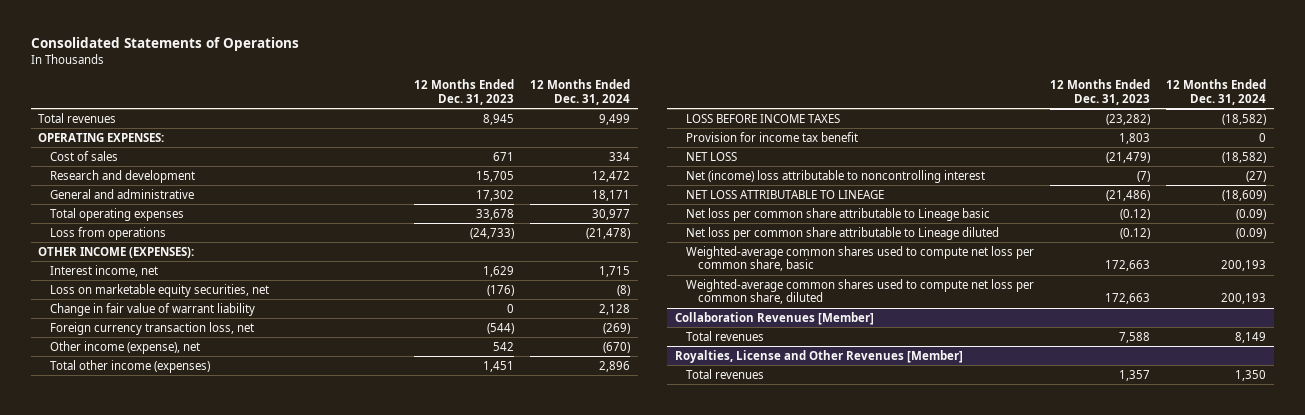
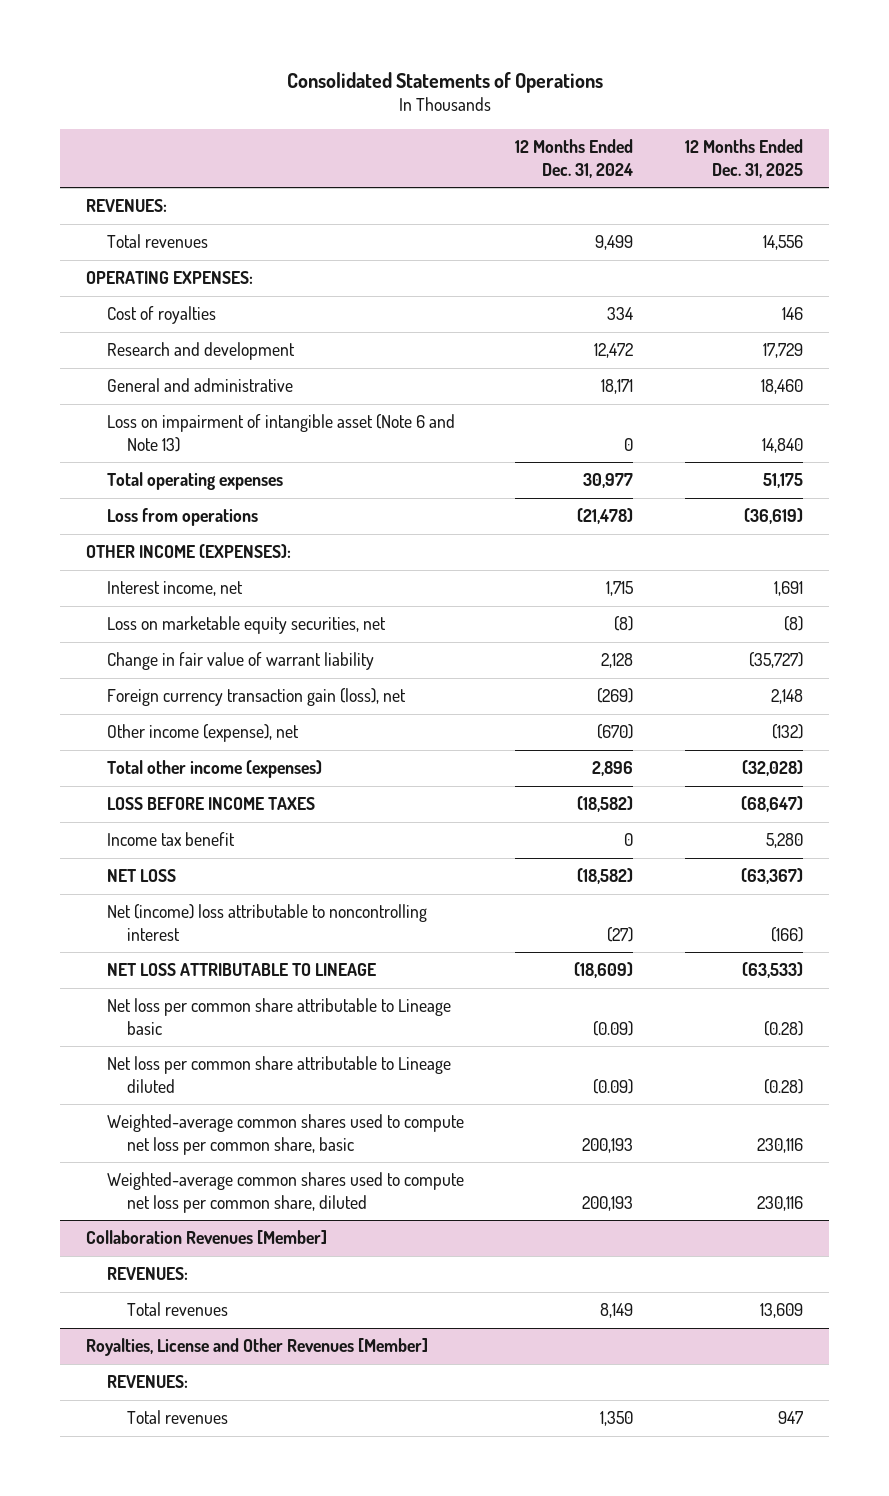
[414,79,515,105] 12 Months Ended Dec. 31, 2023 -> none
none -> [684,139,803,178] 12 Months Ended Dec. 31, 2025
none -> [86,199,168,213] REVENUES:
[50,150,119,161] Cost of sales -> [106,306,216,325] Cost of royalties
none -> [106,414,455,452] Loss on impairment of intangible asset (Note 6 and Note 13)
[50,321,255,335] Foreign currency transaction loss, net -> [106,688,406,707] Foreign currency transaction gain (loss), net
[686,131,859,142] Provision for income tax benefit -> [106,832,235,847] Income tax benefit
none -> [106,1267,188,1281] REVENUES:
none -> [106,1375,188,1389] REVENUES:

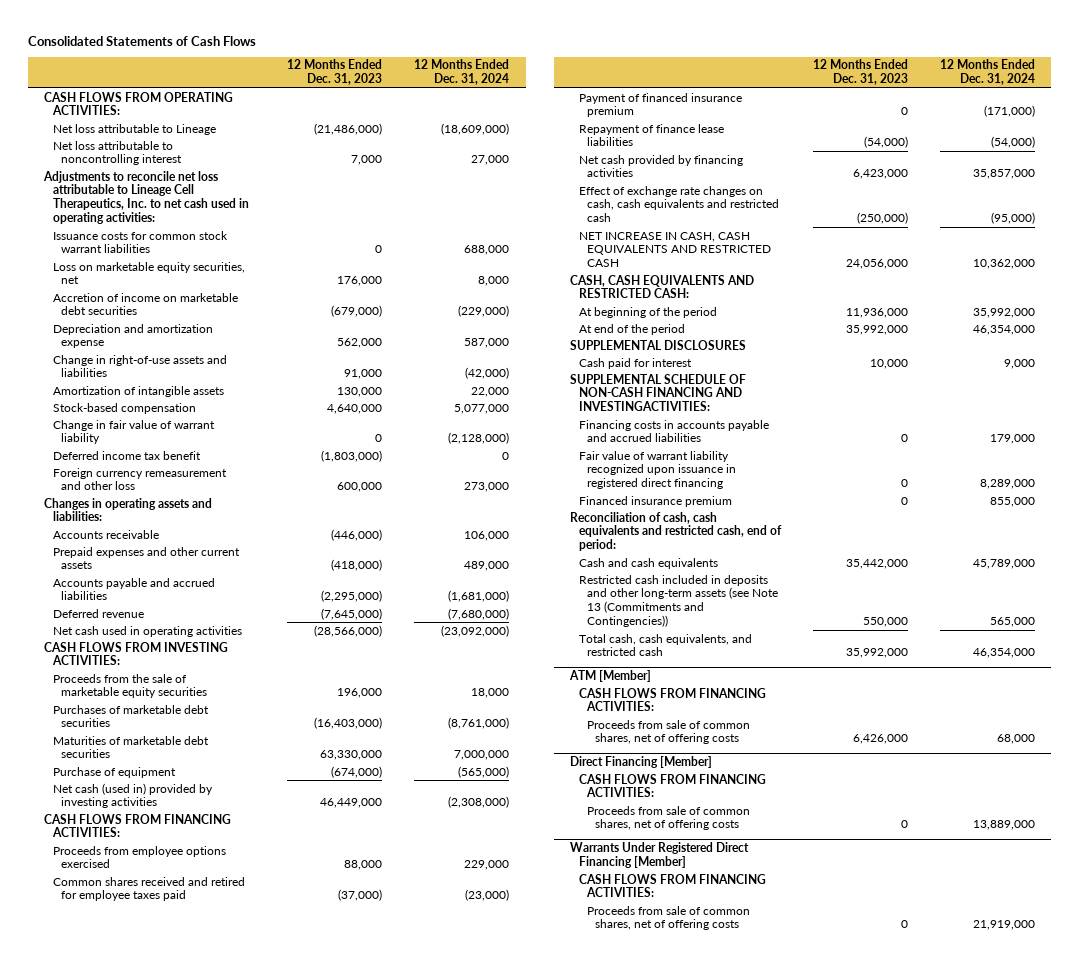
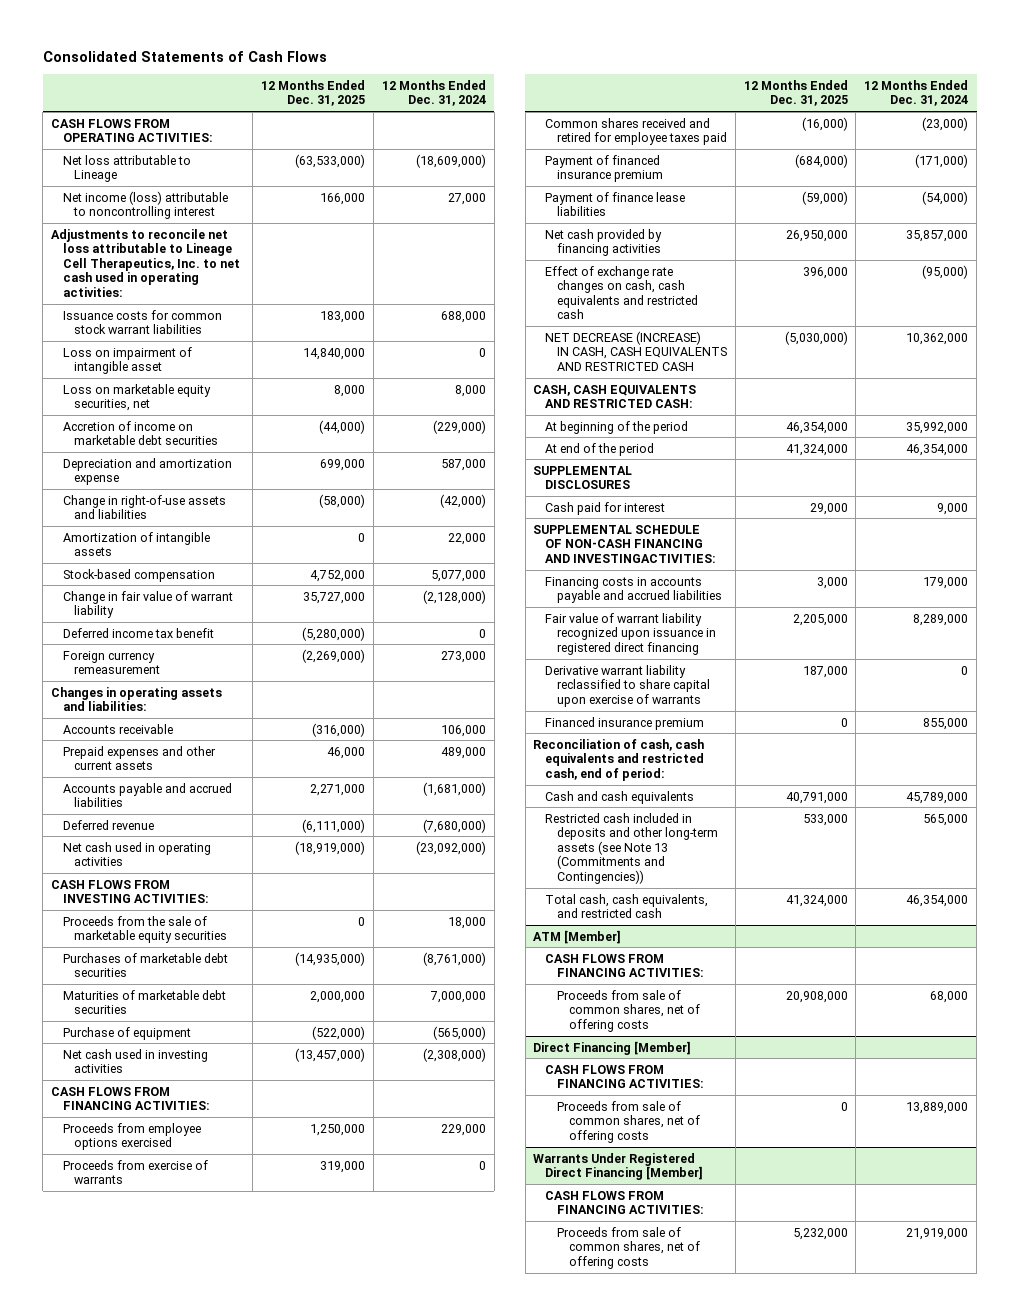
[287,59,383,86] 12 Months Ended Dec. 31, 2023 -> none
none -> [260,79,365,107] 12 Months Ended Dec. 31, 2025
[52,140,183,166] Net loss attributable to noncontrolling interest -> [62,190,228,220] Net income (loss) attributable to noncontrolling interest
none -> [62,346,192,375] Loss on impairment of intangible asset
[52,467,227,491] Foreign currency remeasurement and other loss -> [62,650,161,675] Foreign currency remeasurement
[52,782,213,809] Net cash (used in) provided by investing activities -> [62,1048,208,1074] Net cash used in investing activities
none -> [62,1159,208,1185] Proceeds from exercise of warrants
[578,123,724,147] Repayment of finance lease liabilities -> [545,191,686,217] Payment of finance lease liabilities
[578,231,771,268] NET INCREASE IN CASH, CASH EQUIVALENTS AND RESTRICTED CASH -> [545,330,727,371] NET DECREASE (INCREASE) IN CASH, CASH EQUIVALENTS AND RESTRICTED CASH
none -> [545,664,710,707] Derivative warrant liability reclassified to share capital upon exercise of warrants

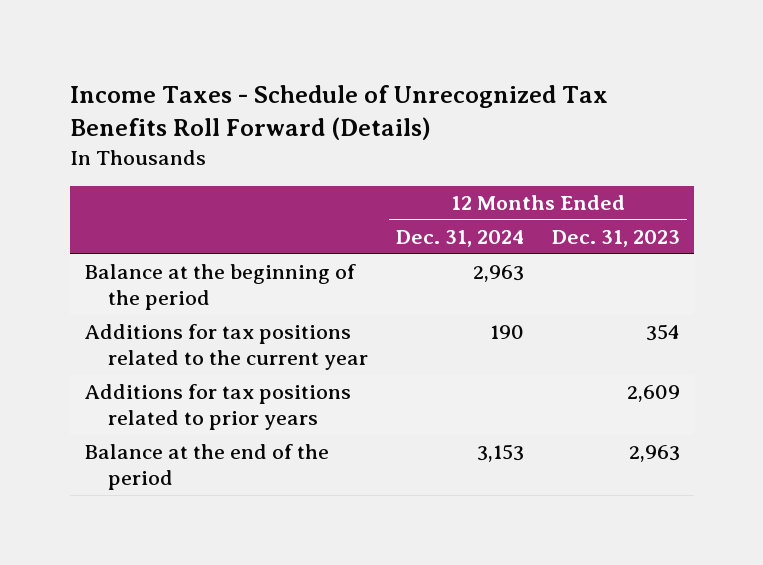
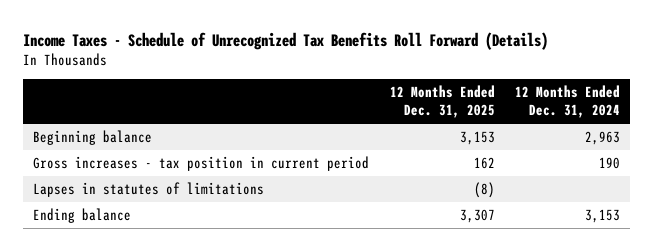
[551,230,680,248] Dec. 31, 2023 -> none
none -> [389,85,495,119] 12 Months Ended Dec. 31, 2025
[83,384,351,431] Additions for tax positions related to prior years -> none
[83,264,356,311] Balance at the beginning of the period -> [33,130,153,146] Beginning balance
[83,324,368,371] Additions for tax positions related to the current year -> [33,156,370,172] Gross increases - tax position in current period
none -> [33,182,265,198] Lapses in statutes of limitations
[83,444,329,491] Balance at the end of the period -> [33,208,132,224] Ending balance

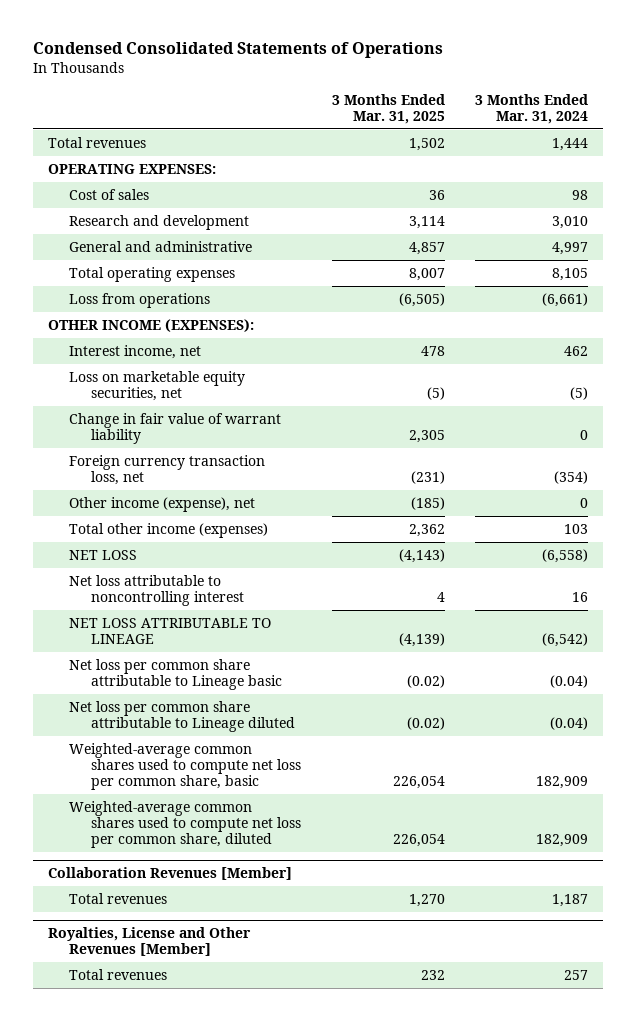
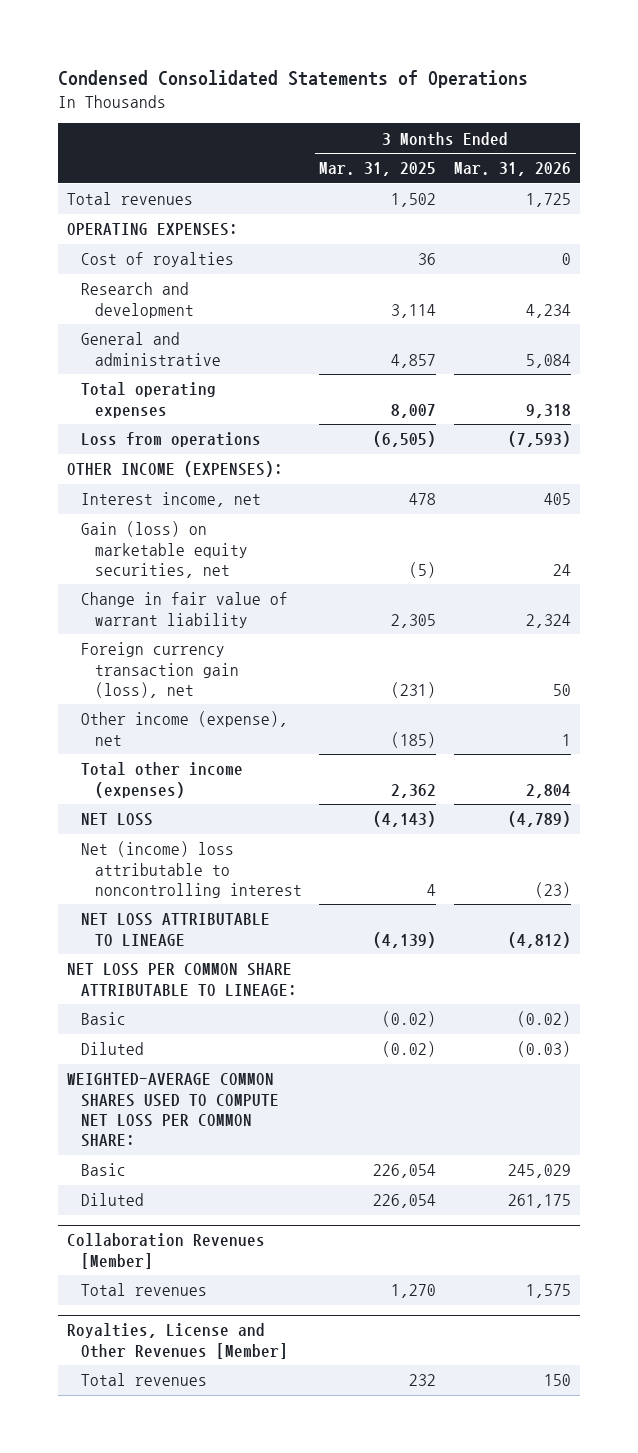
[474,93,588,124] 3 Months Ended Mar. 31, 2024 -> none
none -> [454,162,572,177] Mar. 31, 2026
[69,188,150,200] Cost of sales -> [80,252,234,268] Cost of royalties
[69,370,246,402] Loss on marketable equity securities, net -> [80,521,248,578] Gain (loss) on marketable equity securities, net
[69,454,266,486] Foreign currency transaction loss, net -> [80,642,239,698] Foreign currency transaction gain (loss), net
[69,574,245,607] Net loss attributable to noncontrolling interest -> [80,841,302,898] Net (income) loss attributable to noncontrolling interest
none -> [66,963,297,996] NET LOSS PER COMMON SHARE ATTRIBUTABLE TO LINEAGE:
[69,658,283,691] Net loss per common share attributable to Lineage basic -> [80,1012,126,1026] Basic
[69,700,296,733] Net loss per common share attributable to Lineage diluted -> [80,1042,144,1056] Diluted
none -> [66,1073,279,1148] WEIGHTED-AVERAGE COMMON SHARES USED TO COMPUTE NET LOSS PER COMMON SHARE:
[69,742,302,791] Weighted-average common shares used to compute net loss per common share, basic -> [80,1163,126,1177] Basic
[69,800,302,849] Weighted-average common shares used to compute net loss per common share, diluted -> [80,1193,144,1207] Diluted

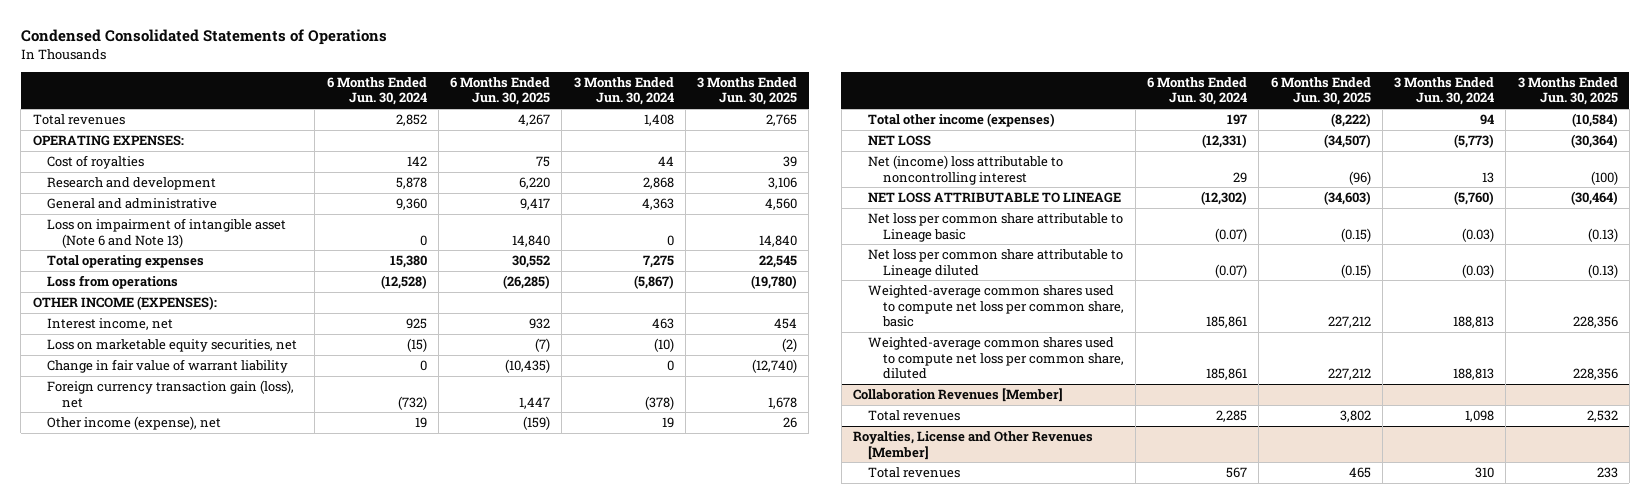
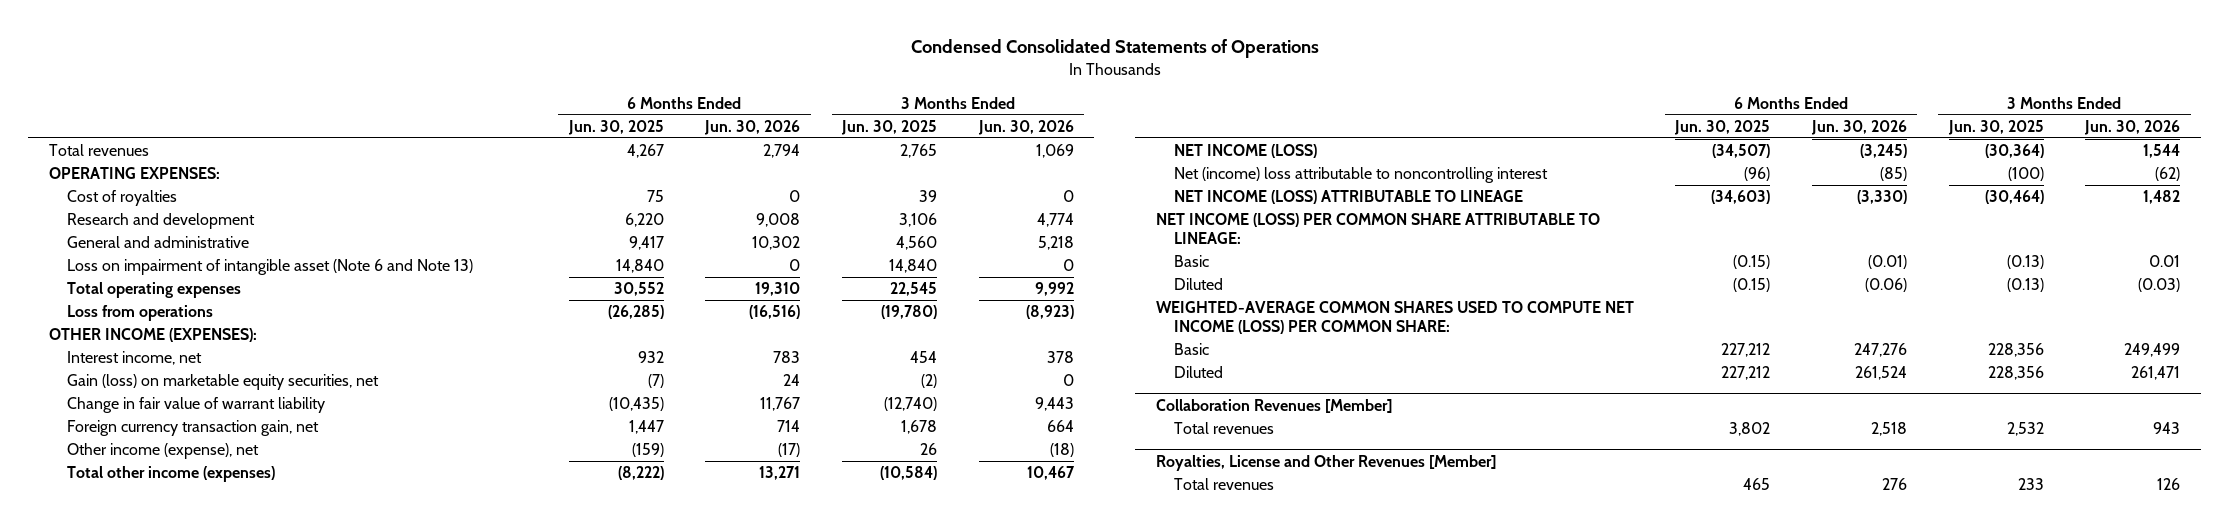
[326,76,427,106] 6 Months Ended Jun. 30, 2024 -> none
[573,76,674,106] 3 Months Ended Jun. 30, 2024 -> none
none -> [704,119,801,135] Jun. 30, 2026
none -> [977,119,1074,135] Jun. 30, 2026
[47,339,298,353] Loss on marketable equity securities, net -> [67,374,380,391] Gain (loss) on marketable equity securities, net
[47,380,295,408] Foreign currency transaction gain (loss), net -> [67,420,320,437] Foreign currency transaction gain, net
[867,135,931,147] NET LOSS -> [1173,144,1317,159] NET INCOME (LOSS)
[867,192,1121,204] NET LOSS ATTRIBUTABLE TO LINEAGE -> [1173,190,1523,205] NET INCOME (LOSS) ATTRIBUTABLE TO LINEAGE
none -> [1155,213,1600,245] NET INCOME (LOSS) PER COMMON SHARE ATTRIBUTABLE TO LINEAGE:
[867,213,1123,242] Net loss per common share attributable to Lineage basic -> [1173,255,1209,268] Basic
[867,249,1123,278] Net loss per common share attributable to Lineage diluted -> [1173,278,1223,291] Diluted
none -> [1155,301,1634,335] WEIGHTED-AVERAGE COMMON SHARES USED TO COMPUTE NET INCOME (LOSS) PER COMMON SHARE:
[867,285,1124,328] Weighted-average common shares used to compute net loss per common share, basic -> [1173,343,1209,356] Basic
[867,337,1124,380] Weighted-average common shares used to compute net loss per common share, diluted -> [1173,366,1223,379] Diluted

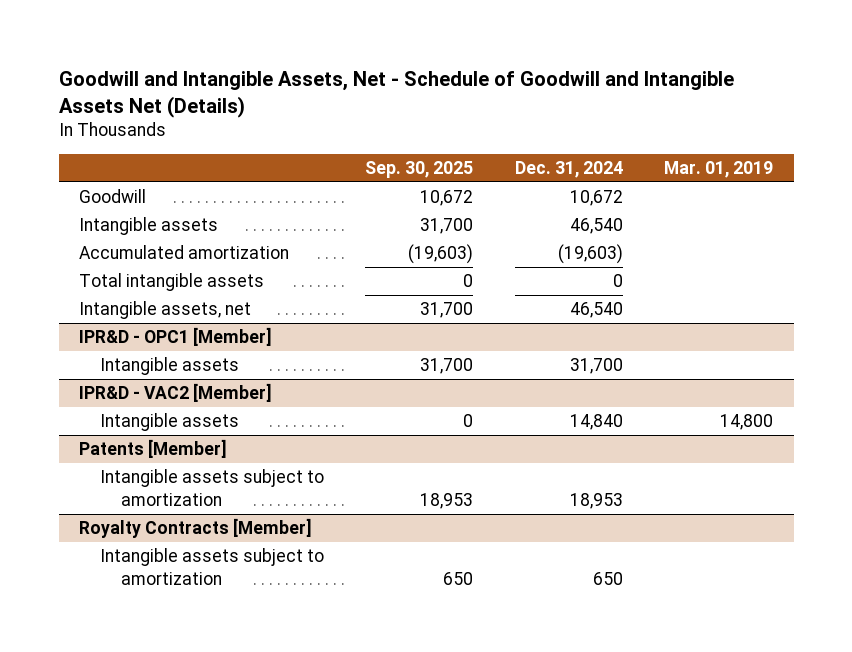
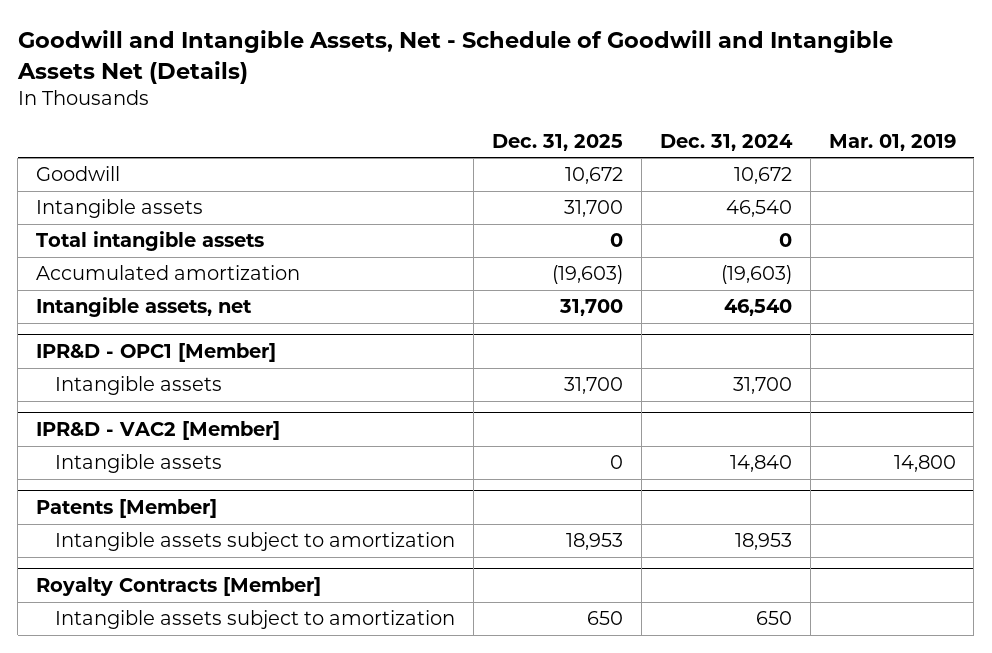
[365,160,474,178] Sep. 30, 2025 -> none
none -> [491,133,623,151] Dec. 31, 2025
[79,245,290,260] Accumulated amortization -> [36,265,301,281] Accumulated amortization

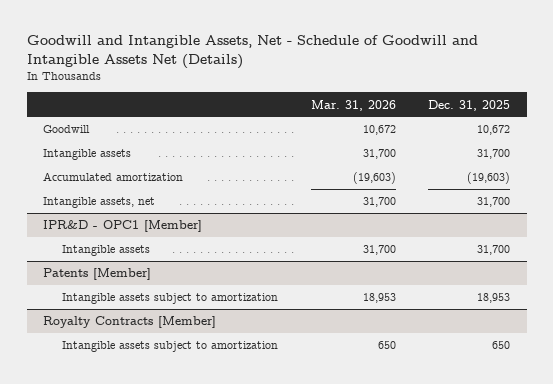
[659,133,793,151] Dec. 31, 2024 -> none
[828,133,956,151] Mar. 01, 2019 -> none
none -> [310,99,396,111] Mar. 31, 2026
[36,231,265,252] Total intangible assets -> none
[36,421,281,441] IPR&D - VAC2 [Member] -> none
[55,454,223,474] Intangible assets -> none

